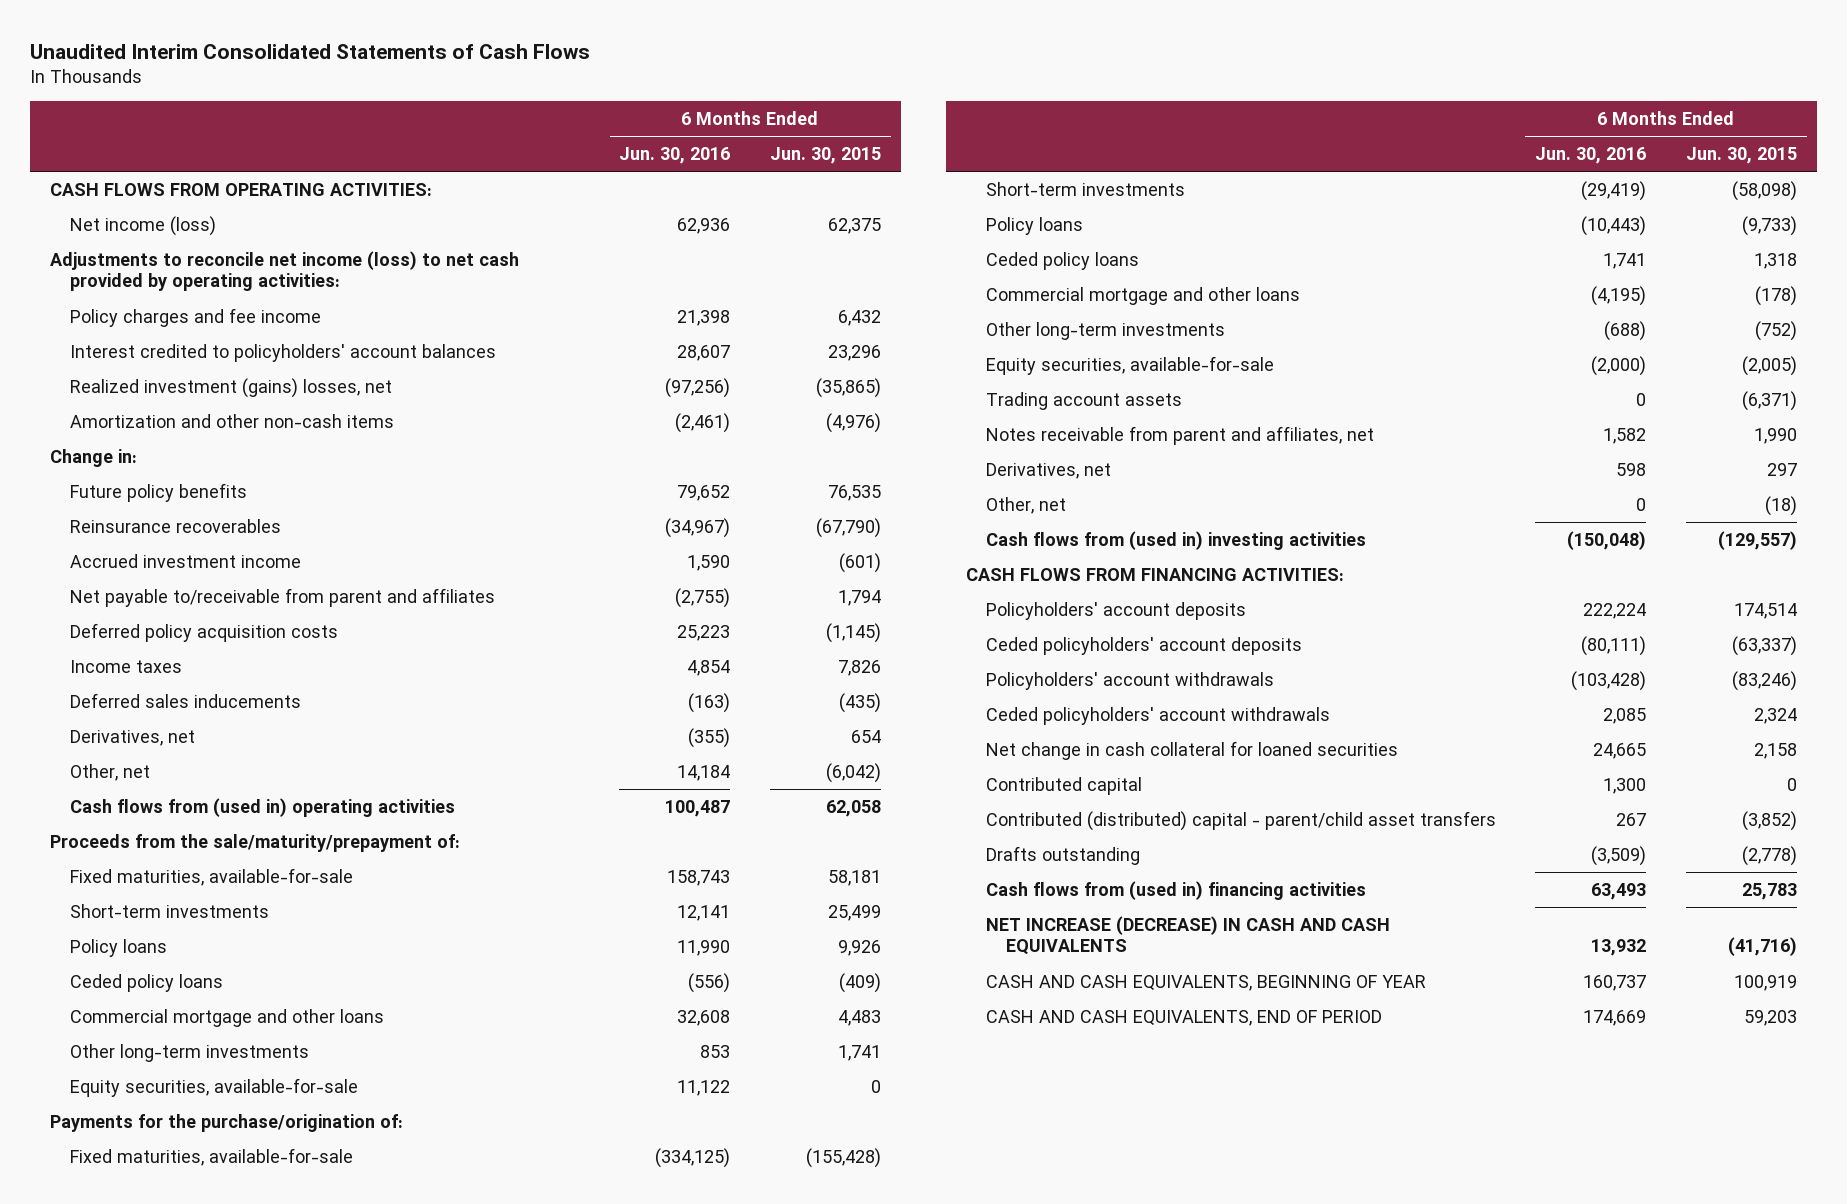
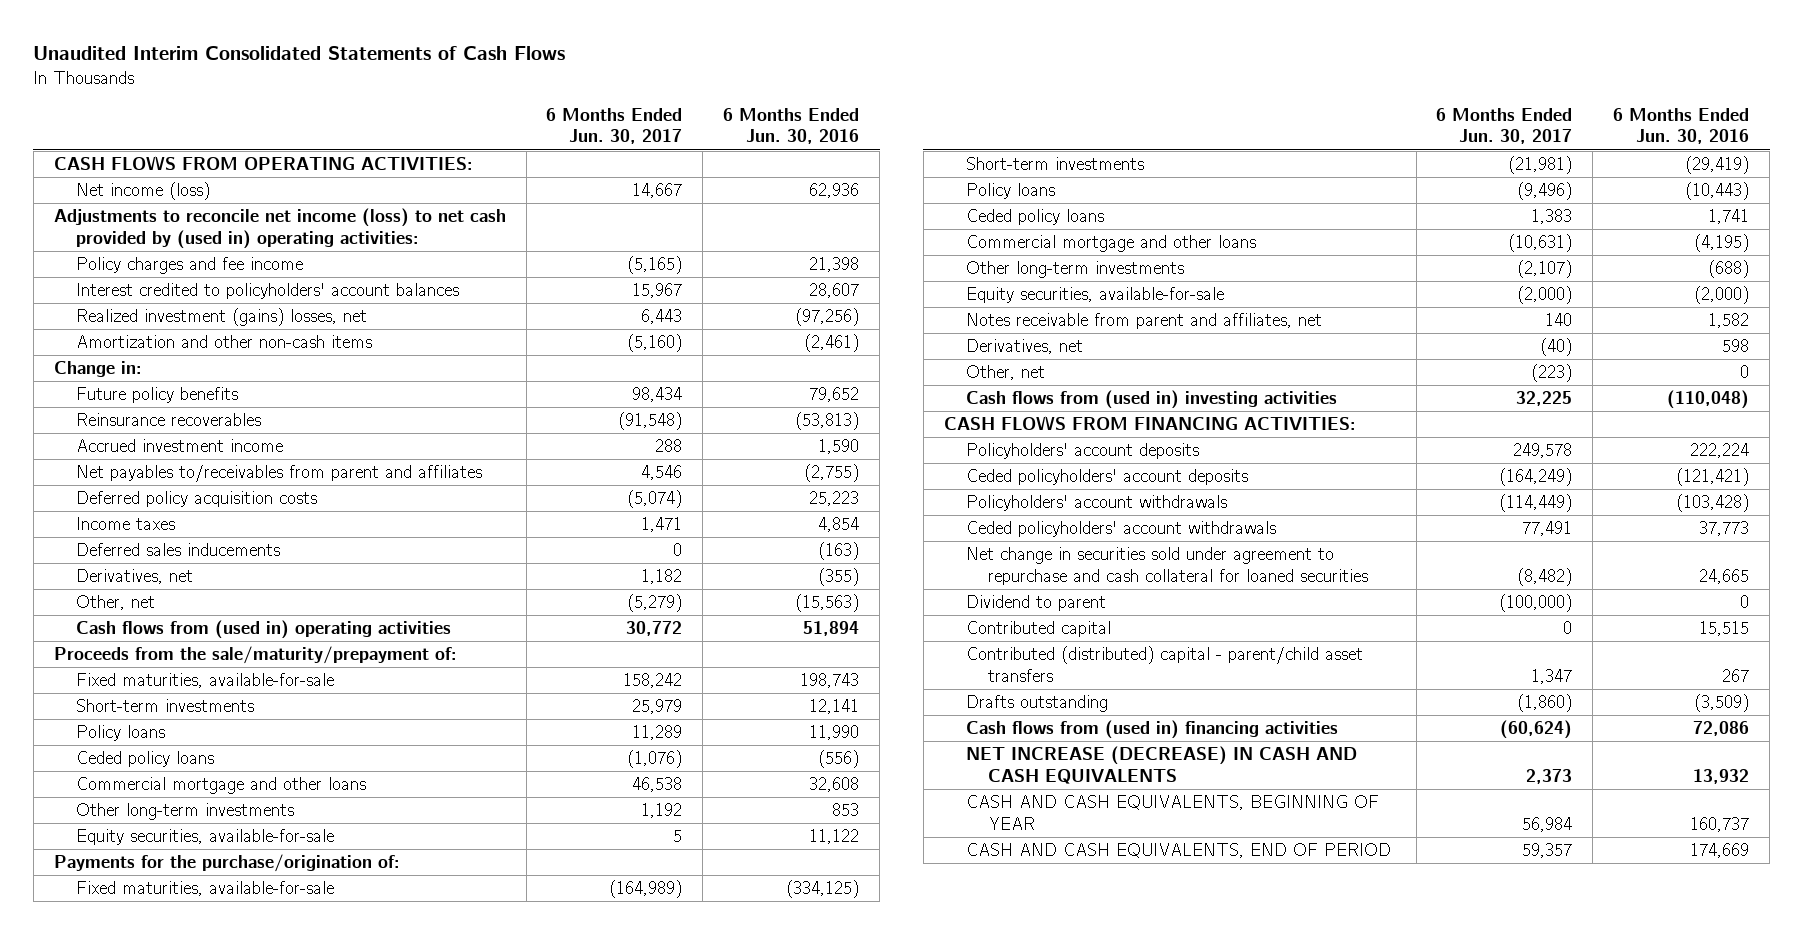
[770,147,882,165] Jun. 30, 2015 -> none
none -> [546,107,683,145] 6 Months Ended Jun. 30, 2017
[50,250,520,292] Adjustments to reconcile net income (loss) to net cash provided by operating activities: -> [53,208,506,249] Adjustments to reconcile net income (loss) to net cash provided by (used in) operating activities:
[665,517,731,538] (34,967) -> [795,412,860,431] (53,813)
[69,587,495,607] Net payable to/receivable from parent and affiliates -> [75,465,482,483] Net payables to/receivables from parent and affiliates
[677,764,731,781] 14,184 -> [795,594,860,613] (15,563)
[665,799,731,817] 100,487 -> [803,621,860,637] 51,894
[667,869,731,886] 158,743 -> [800,673,860,689] 198,743
[985,391,1182,410] Trading account assets -> none
[1567,530,1647,550] (150,048) -> [1667,390,1750,410] (110,048)
[1581,635,1647,656] (80,111) -> [1676,468,1750,487] (121,421)
[1603,707,1647,724] 2,085 -> [1699,521,1750,537] 37,773
[985,740,1398,760] Net change in cash collateral for loaned securities -> [965,547,1369,585] Net change in securities sold under agreement to repurchase and cash collateral for loaned securities
none -> [965,595,1106,612] Dividend to parent
[1603,777,1647,794] 1,300 -> [1699,621,1750,637] 15,515
[1591,882,1647,900] 63,493 -> [1693,721,1750,737] 72,086

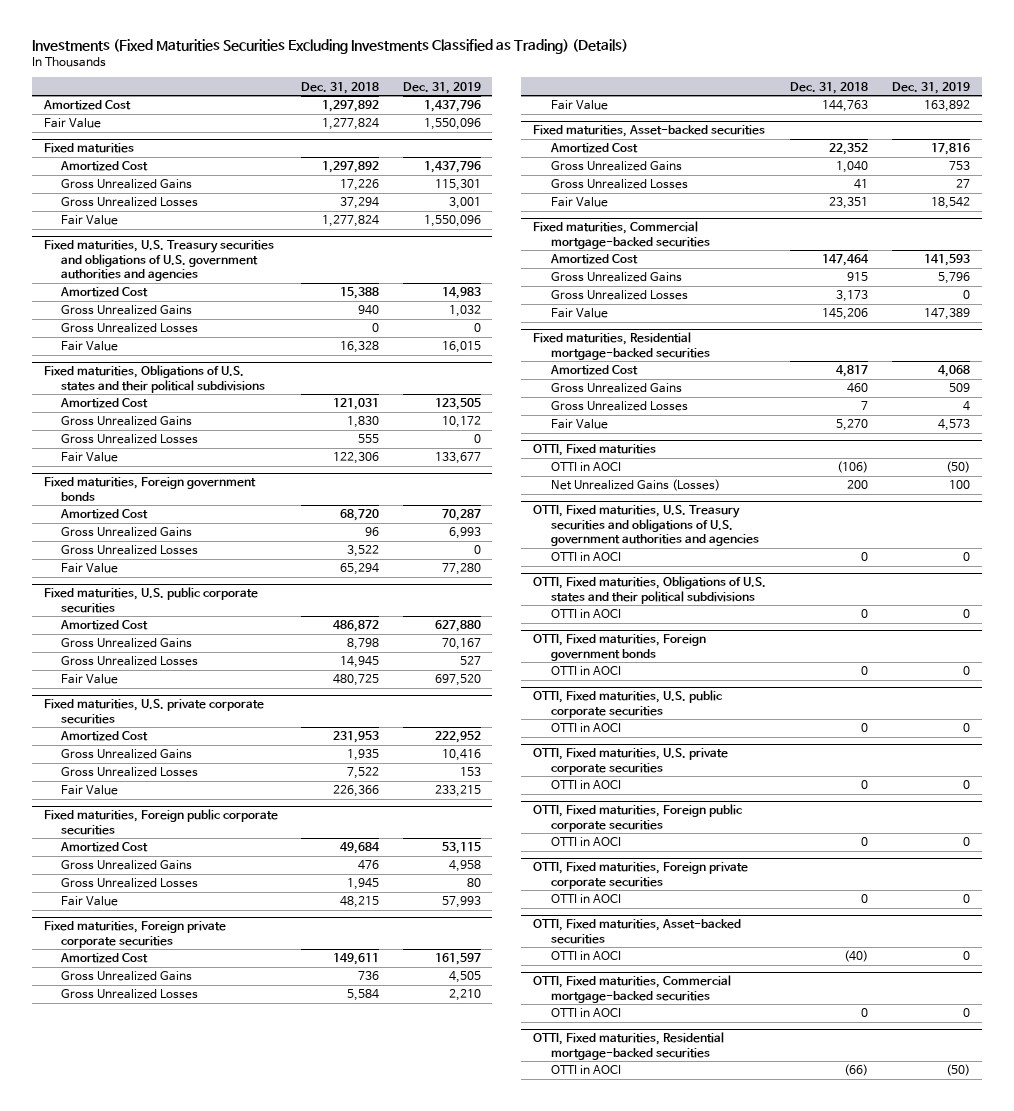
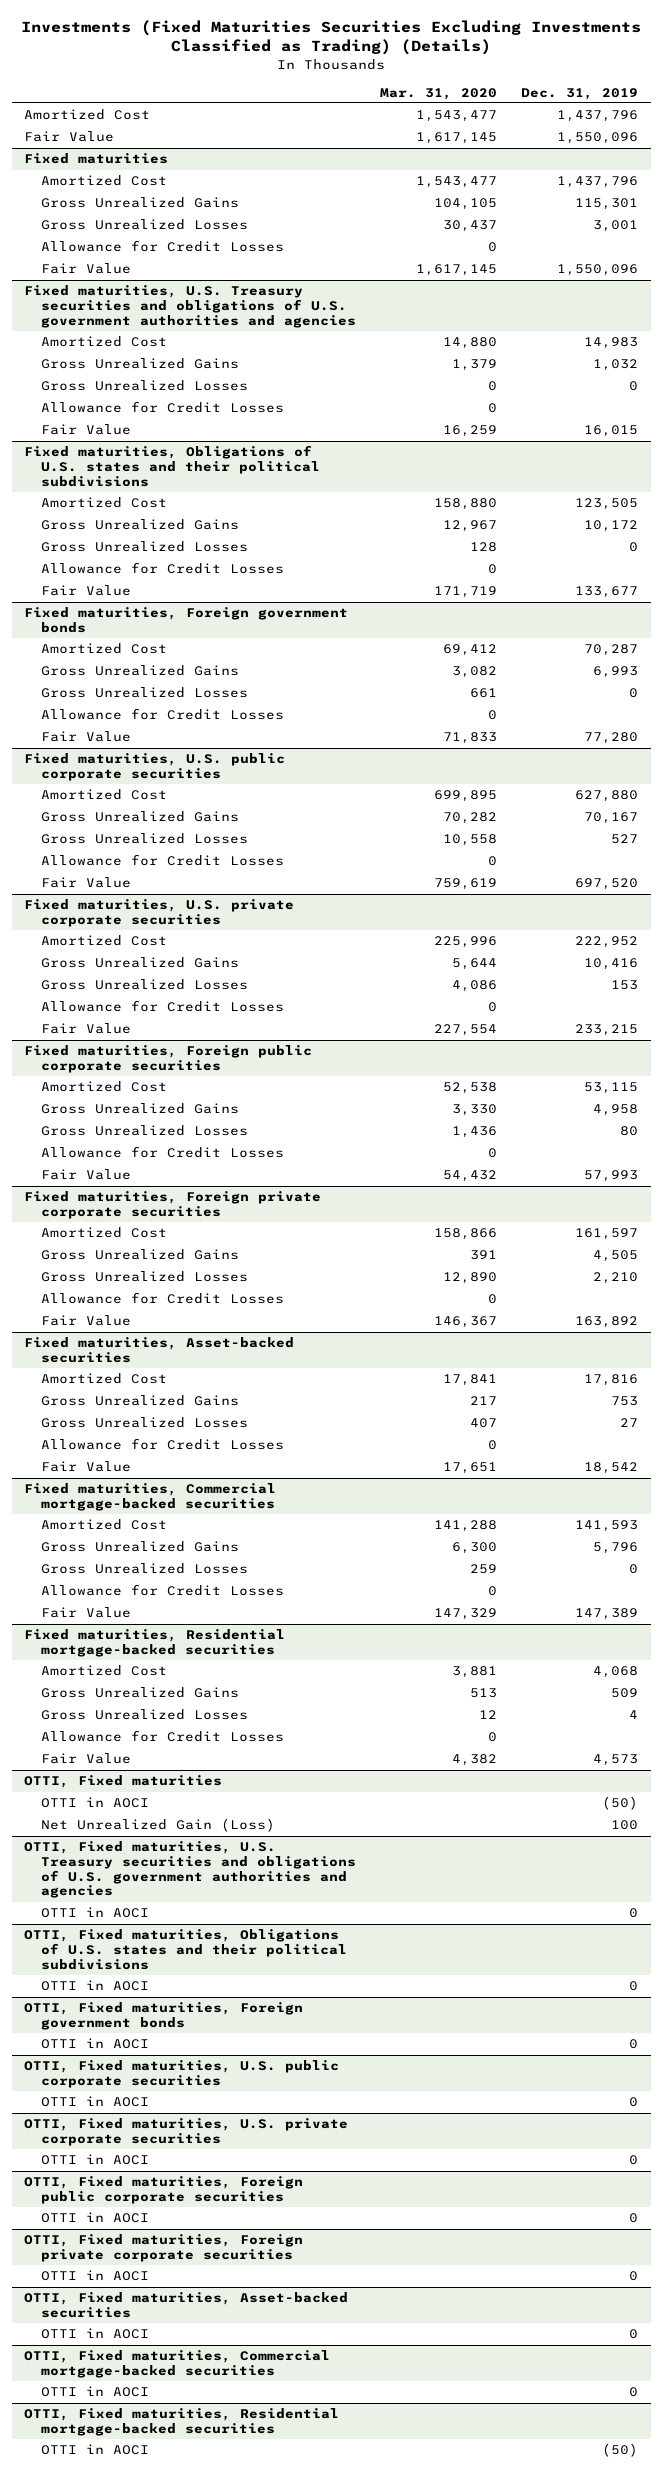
[301,81,380,94] Dec. 31, 2018 -> none
none -> [380,87,498,100] Mar. 31, 2020
none -> [40,240,284,253] Allowance for Credit Losses
none -> [40,401,284,414] Allowance for Credit Losses
none -> [40,562,284,575] Allowance for Credit Losses
none -> [40,708,284,721] Allowance for Credit Losses
none -> [40,854,284,867] Allowance for Credit Losses
none -> [40,1000,284,1013] Allowance for Credit Losses
none -> [40,1146,284,1159] Allowance for Credit Losses
none -> [40,1292,284,1305] Allowance for Credit Losses
none -> [40,1438,284,1451] Allowance for Credit Losses
none -> [40,1584,284,1597] Allowance for Credit Losses
none -> [40,1730,284,1743] Allowance for Credit Losses
[550,479,720,492] Net Unrealized Gains (Losses) -> [40,1818,275,1833] Net Unrealized Gain (Loss)

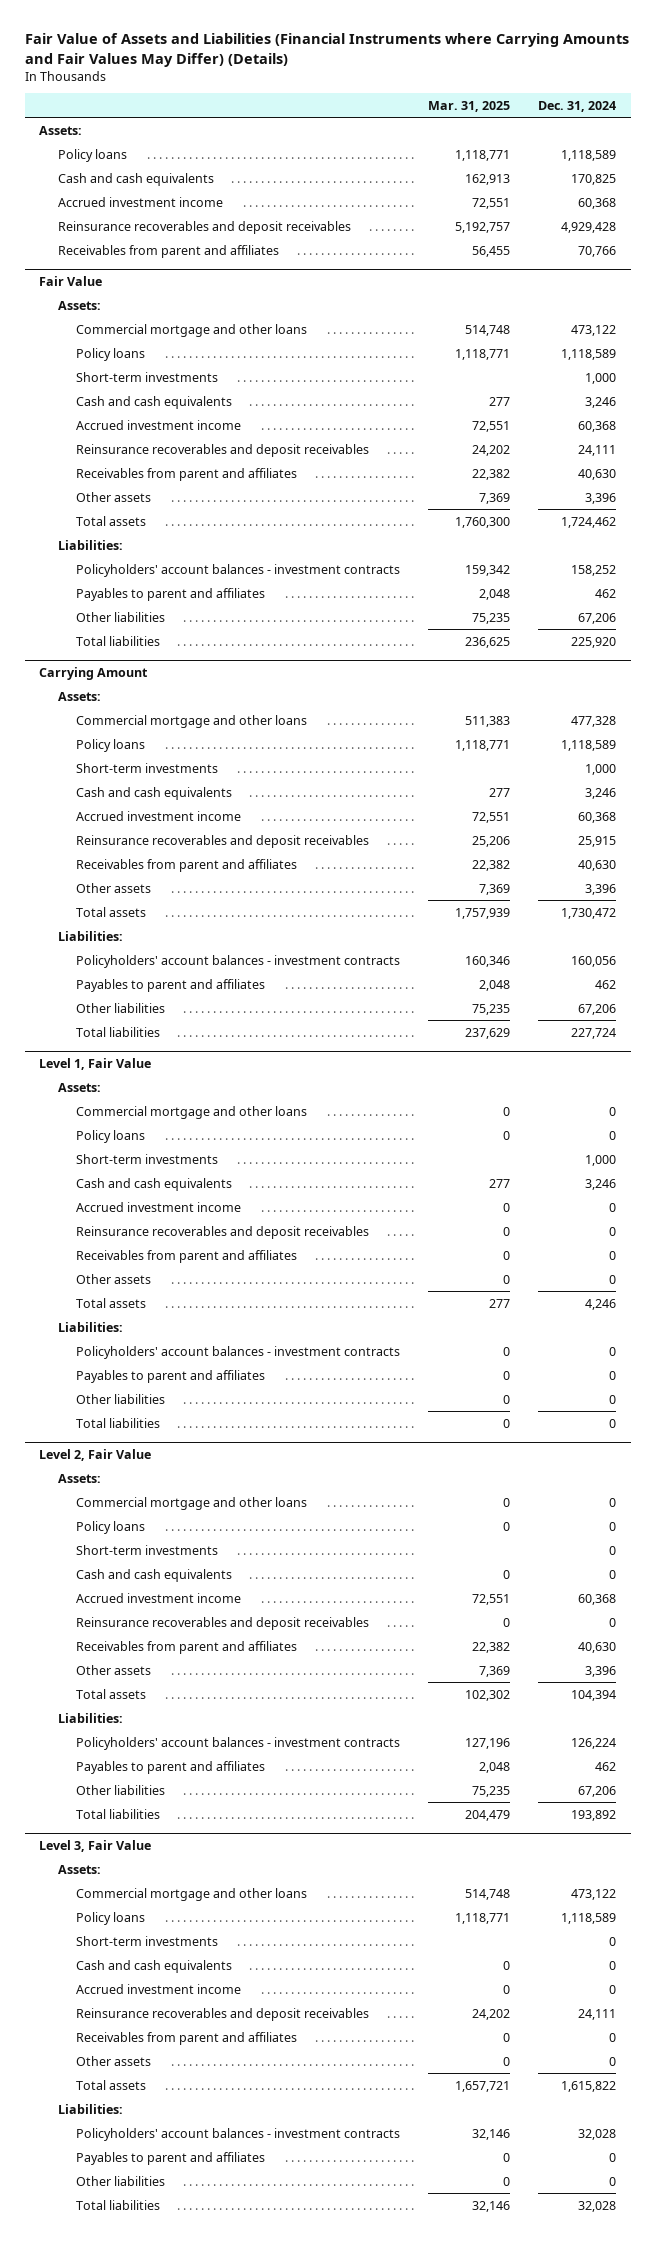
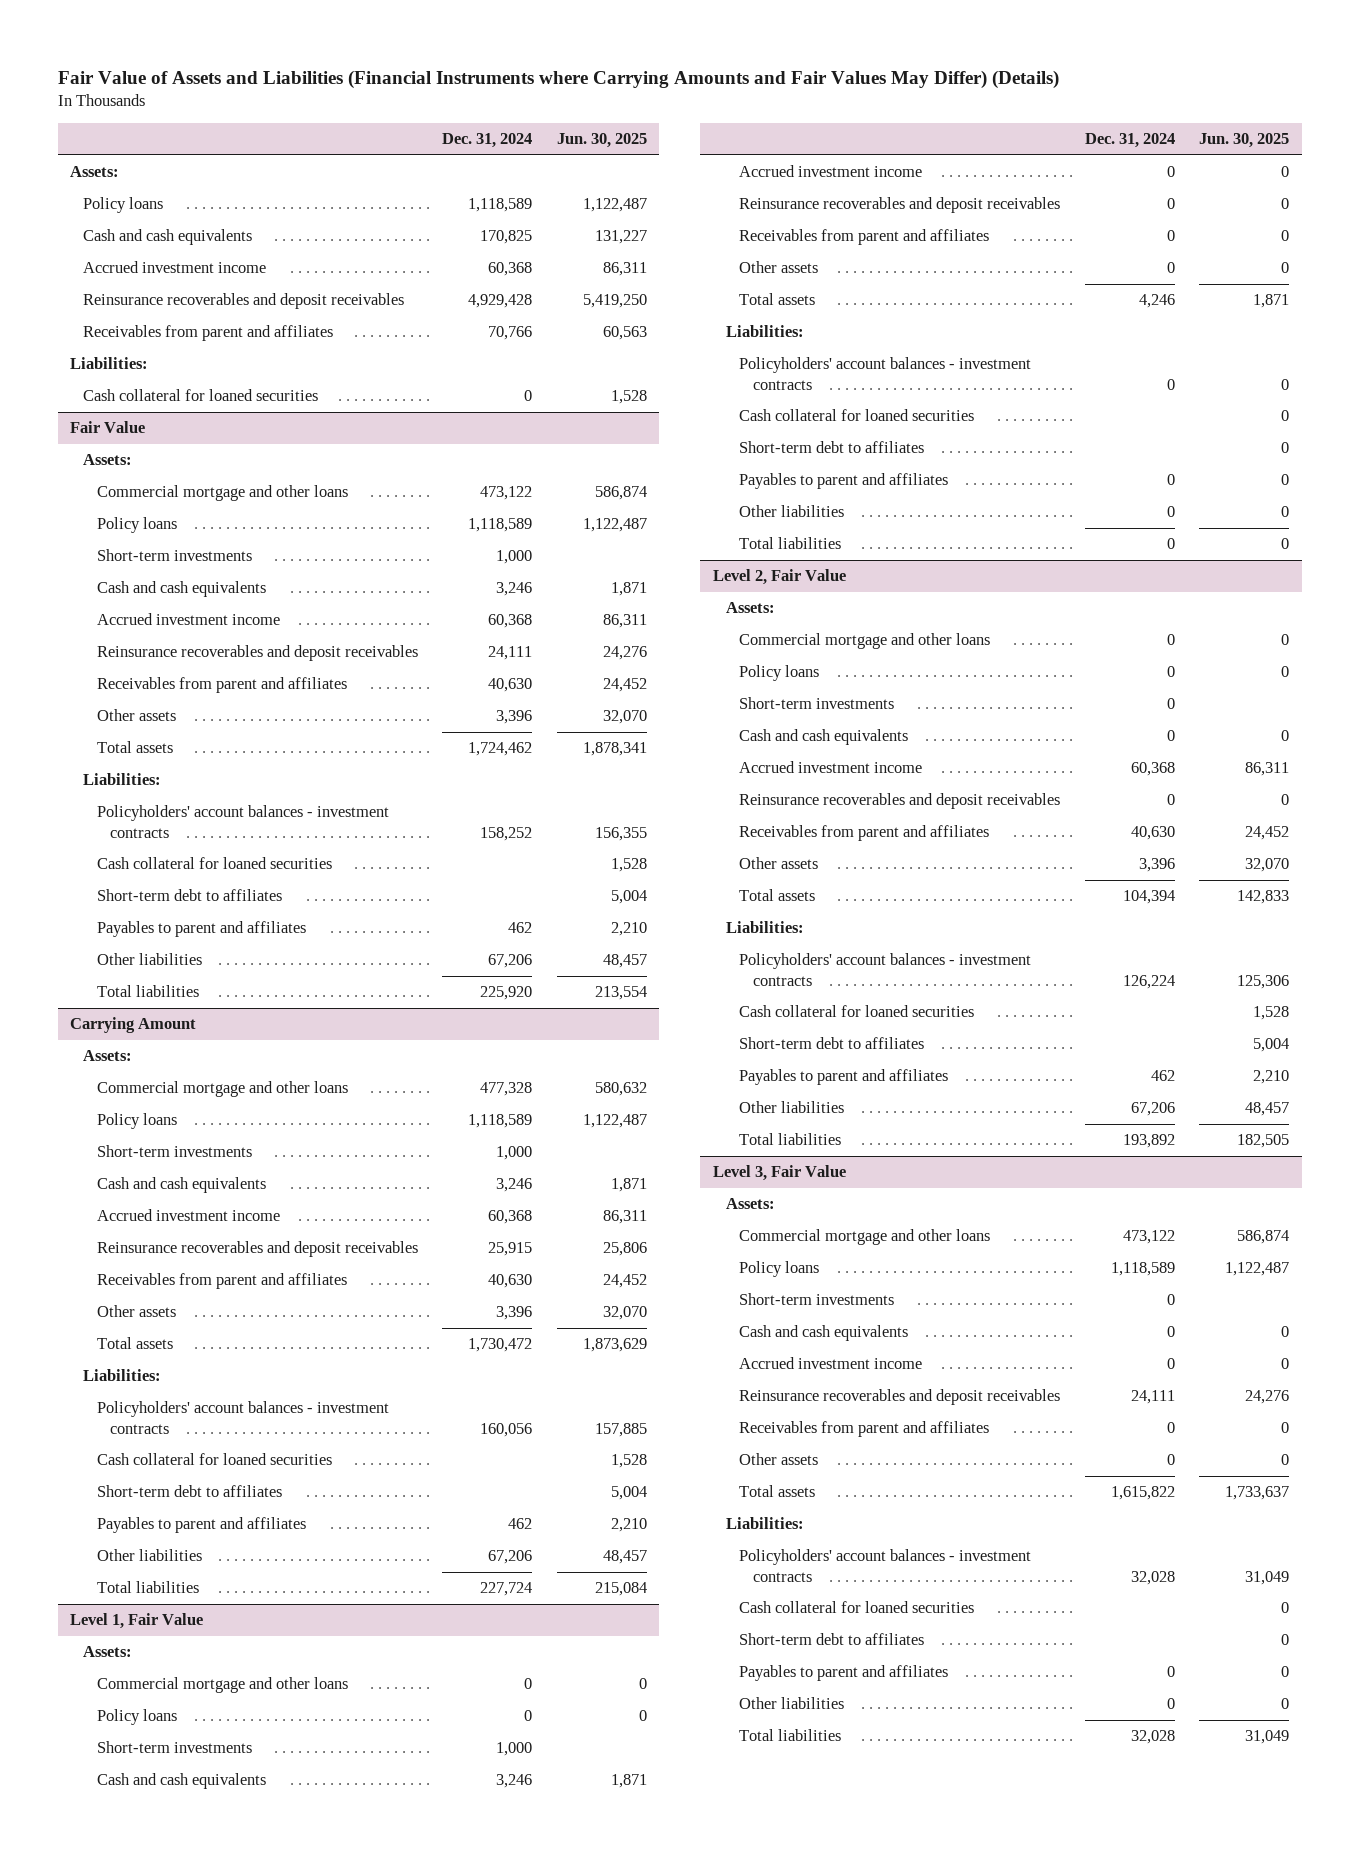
[428,100,511,112] Mar. 31, 2025 -> none
none -> [556,133,647,149] Jun. 30, 2025
none -> [70,357,149,370] Liabilities:
none -> [83,389,319,402] Cash collateral for loaned securities
none -> [96,857,332,870] Cash collateral for loaned securities
none -> [96,889,282,902] Short-term debt to affiliates
none -> [96,1453,332,1466] Cash collateral for loaned securities
none -> [96,1485,282,1498] Short-term debt to affiliates
none -> [739,409,975,422] Cash collateral for loaned securities
none -> [739,441,925,454] Short-term debt to affiliates
none -> [739,1005,975,1018] Cash collateral for loaned securities
none -> [739,1037,925,1050] Short-term debt to affiliates
none -> [739,1601,975,1614] Cash collateral for loaned securities
none -> [739,1633,925,1646] Short-term debt to affiliates

